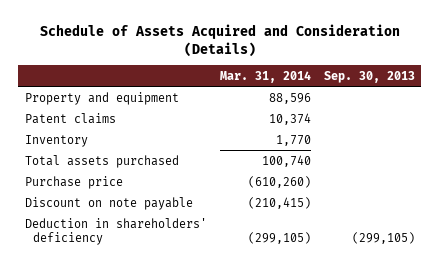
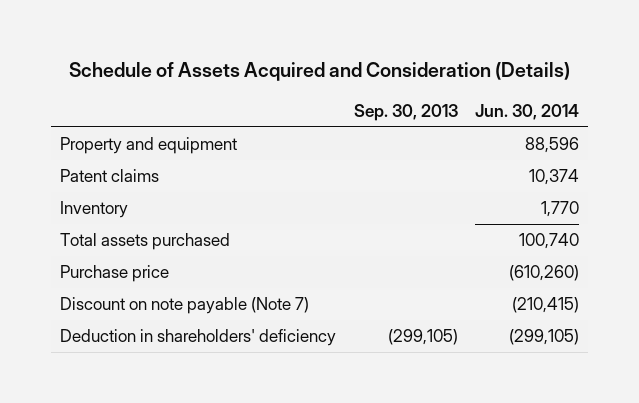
[219,70,311,83] Mar. 31, 2014 -> none
none -> [475,103,580,120] Jun. 30, 2014
[24,196,193,210] Discount on note payable -> [59,297,309,315] Discount on note payable (Note 7)

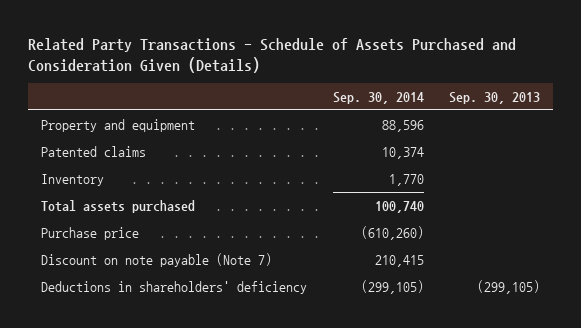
[68,62,570,82] Schedule of Assets Acquired and Consideration (Details) -> [28,37,517,73] Related Party Transactions - Schedule of Assets Purchased and Consideration Given (Details)
[475,103,580,120] Jun. 30, 2014 -> none
none -> [332,91,424,104] Sep. 30, 2014
[59,169,159,183] Patent claims -> [41,145,147,157] Patented claims
[59,329,336,347] Deduction in shareholders' deficiency -> [41,280,308,294] Deductions in shareholders' deficiency

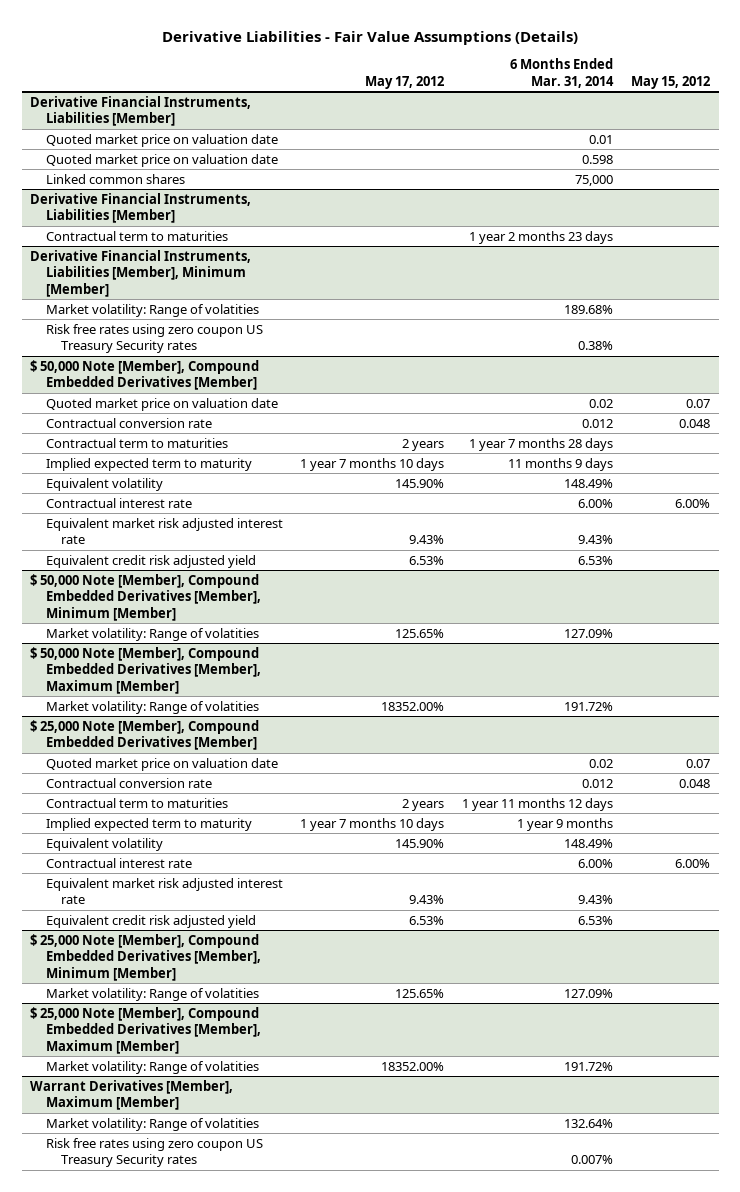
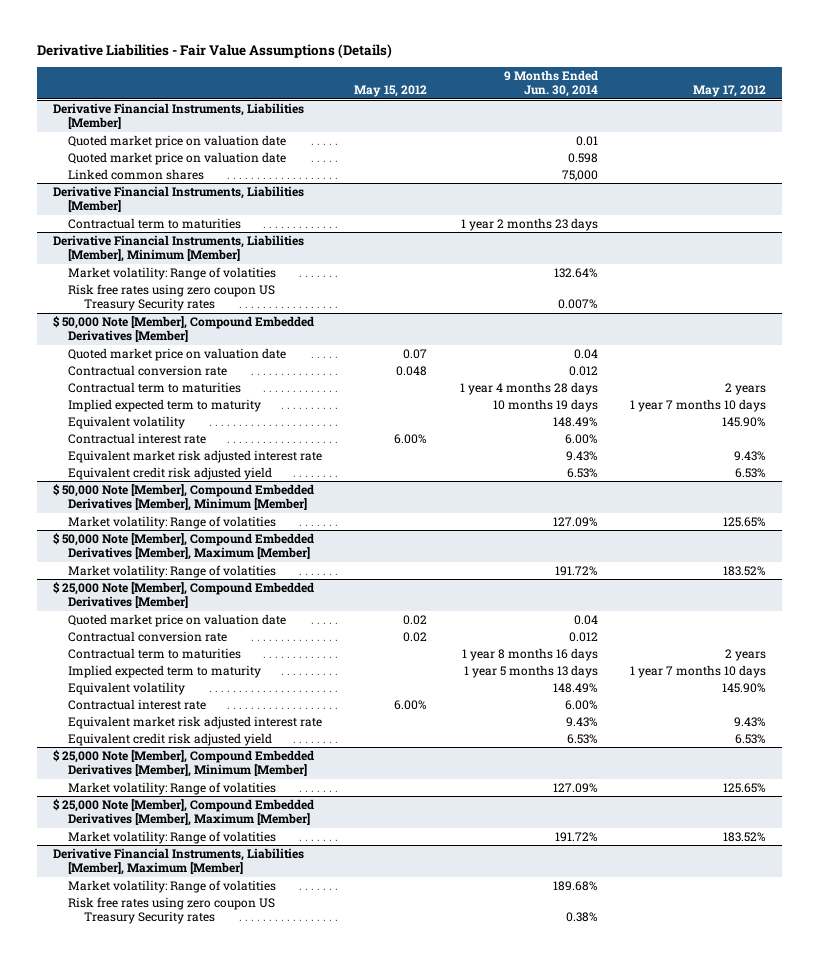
[510,58,615,89] 6 Months Ended Mar. 31, 2014 -> none
none -> [503,70,598,98] 9 Months Ended Jun. 30, 2014
[381,701,445,711] 18352.00% -> [722,565,766,576] 183.52%
[685,758,710,768] 0.07 -> [403,614,428,625] 0.02
[678,778,710,788] 0.048 -> [403,631,428,642] 0.02
[30,1079,234,1111] Warrant Derivatives [Member], Maximum [Member] -> none
[45,1117,259,1131] Market volatility: Range of volatities -> none
[45,1137,263,1168] Risk free rates using zero coupon US Treasury Security rates -> none
[381,1061,445,1071] 18352.00% -> [722,831,766,842] 183.52%
none -> [52,847,304,876] Derivative Financial Instruments, Liabilities [Member], Maximum [Member]
none -> [68,879,277,893] Market volatility: Range of volatities
none -> [68,896,276,925] Risk free rates using zero coupon US Treasury Security rates

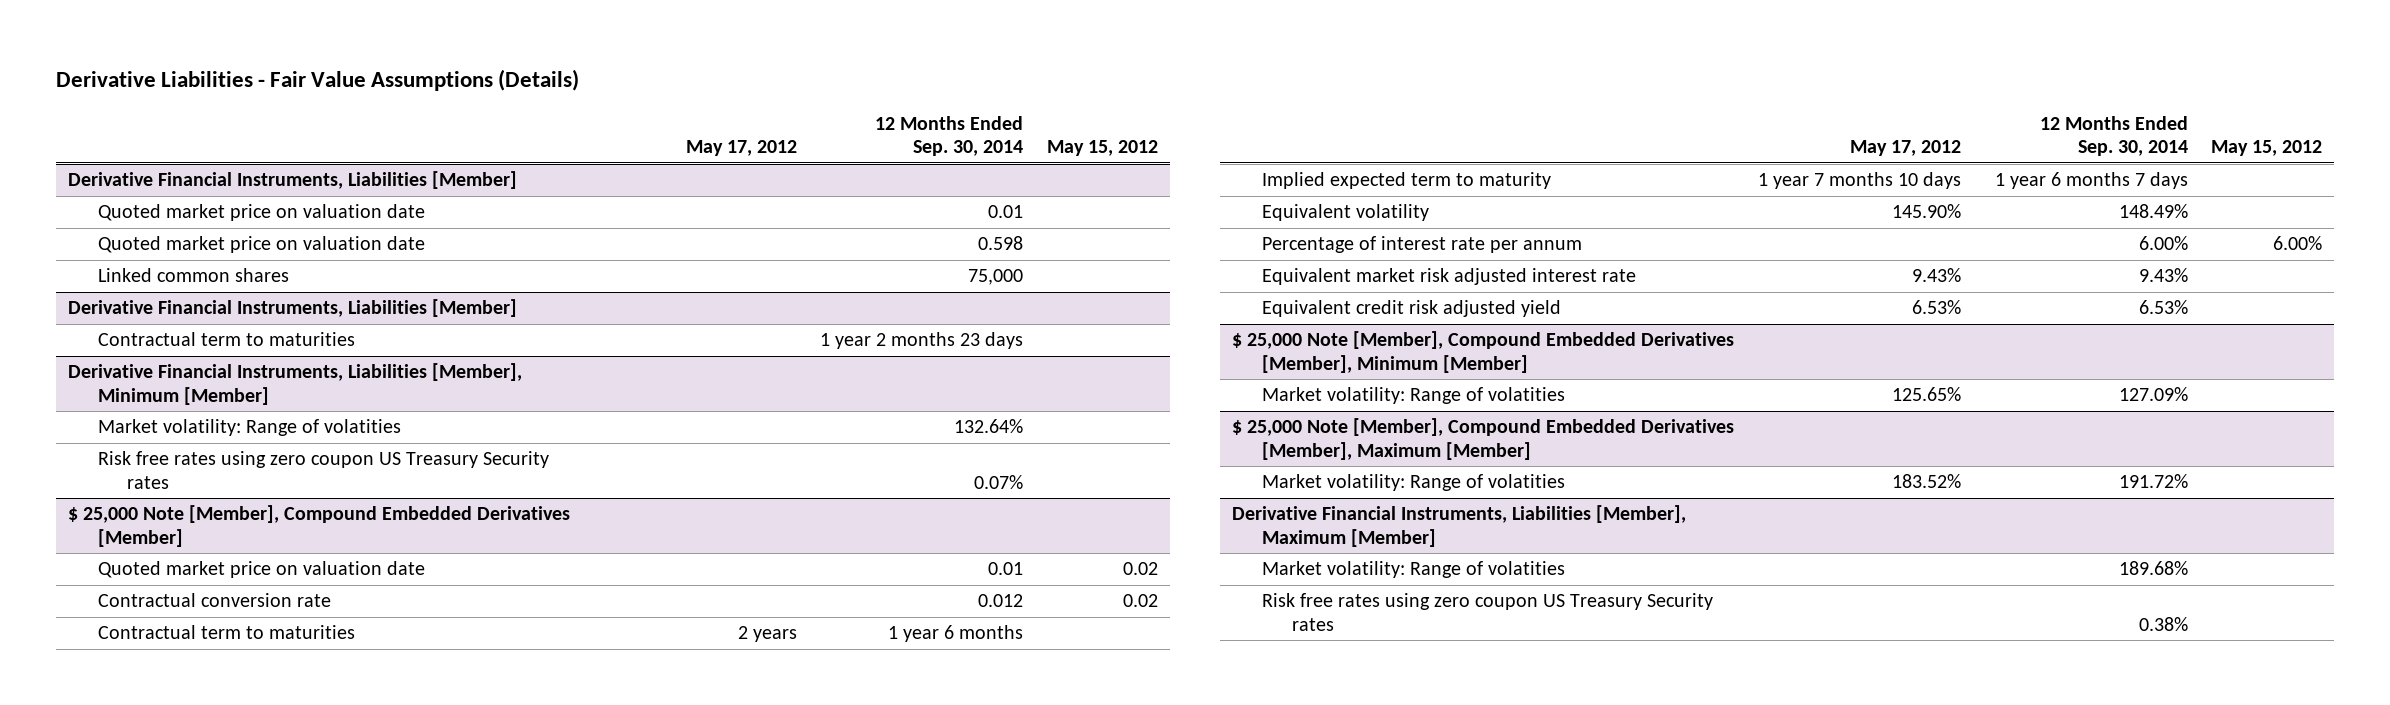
[503,70,598,98] 9 Months Ended Jun. 30, 2014 -> none
none -> [875,115,1024,157] 12 Months Ended Sep. 30, 2014
[52,315,314,343] $ 50,000 Note [Member], Compound Embedded Derivatives [Member] -> none
[68,347,287,361] Quoted market price on valuation date -> none
[68,364,228,376] Contractual conversion rate -> none
[68,381,242,393] Contractual term to maturities -> none
[68,398,262,412] Implied expected term to maturity -> none
[68,415,186,429] Equivalent volatility -> none
[68,432,207,444] Contractual interest rate -> none
[68,449,323,463] Equivalent market risk adjusted interest rate -> none
[68,466,273,480] Equivalent credit risk adjusted yield -> none
[52,483,314,512] $ 50,000 Note [Member], Compound Embedded Derivatives [Member], Minimum [Member] -> none
[68,515,277,529] Market volatility: Range of volatities -> none
[52,532,314,561] $ 50,000 Note [Member], Compound Embedded Derivatives [Member], Maximum [Member] -> none
[68,564,277,578] Market volatility: Range of volatities -> none
[68,698,207,710] Contractual interest rate -> [1261,236,1582,254] Percentage of interest rate per annum

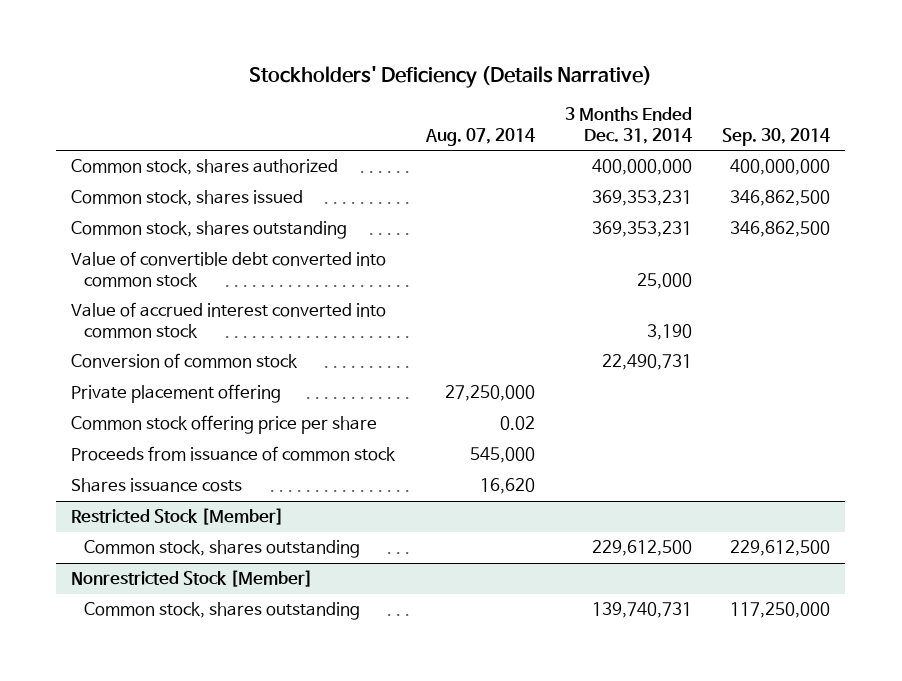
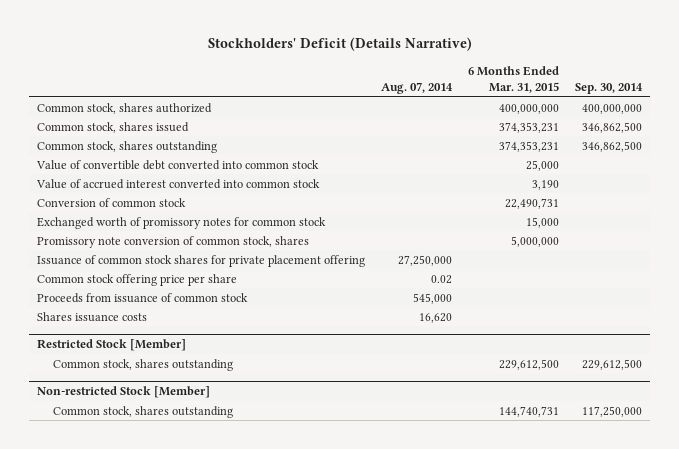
[248,66,652,89] Stockholders' Deficiency (Details Narrative) -> [207,37,472,52] Stockholders' Deficit (Details Narrative)
[564,107,692,145] 3 Months Ended Dec. 31, 2014 -> none
none -> [468,65,560,94] 6 Months Ended Mar. 31, 2015
none -> [36,216,326,229] Exchanged worth of promissory notes for common stock
none -> [36,235,309,248] Promissory note conversion of common stock, shares
[71,384,282,404] Private placement offering -> [36,254,365,267] Issuance of common stock shares for private placement offering
[71,570,314,588] Nonrestricted Stock [Member] -> [36,385,210,398] Non-restricted Stock [Member]

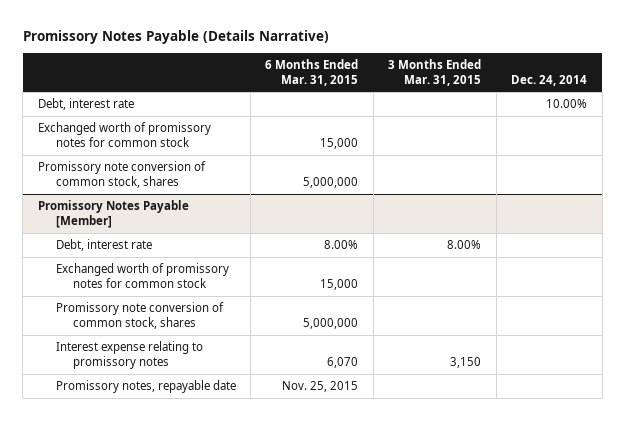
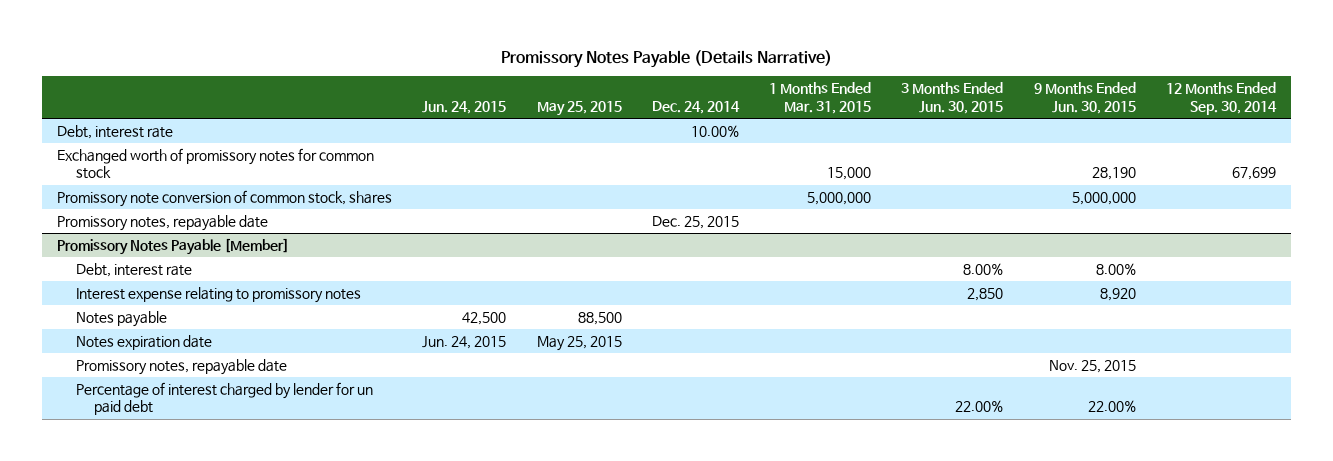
[265,58,359,86] 6 Months Ended Mar. 31, 2015 -> none
[388,58,482,86] 3 Months Ended Mar. 31, 2015 -> none
none -> [422,100,507,114] Jun. 24, 2015
none -> [536,100,622,116] May 25, 2015
none -> [769,82,872,114] 1 Months Ended Mar. 31, 2015
none -> [901,82,1004,114] 3 Months Ended Jun. 30, 2015
none -> [1033,82,1136,114] 9 Months Ended Jun. 30, 2015
none -> [1166,82,1278,115] 12 Months Ended Sep. 30, 2014
none -> [56,215,268,232] Promissory notes, repayable date
[55,263,229,288] Exchanged worth of promissory notes for common stock -> none
[55,302,224,329] Promissory note conversion of common stock, shares -> none
none -> [75,311,167,328] Notes payable
none -> [75,335,212,351] Notes expiration date
none -> [75,382,373,416] Percentage of interest charged by lender for un paid debt

